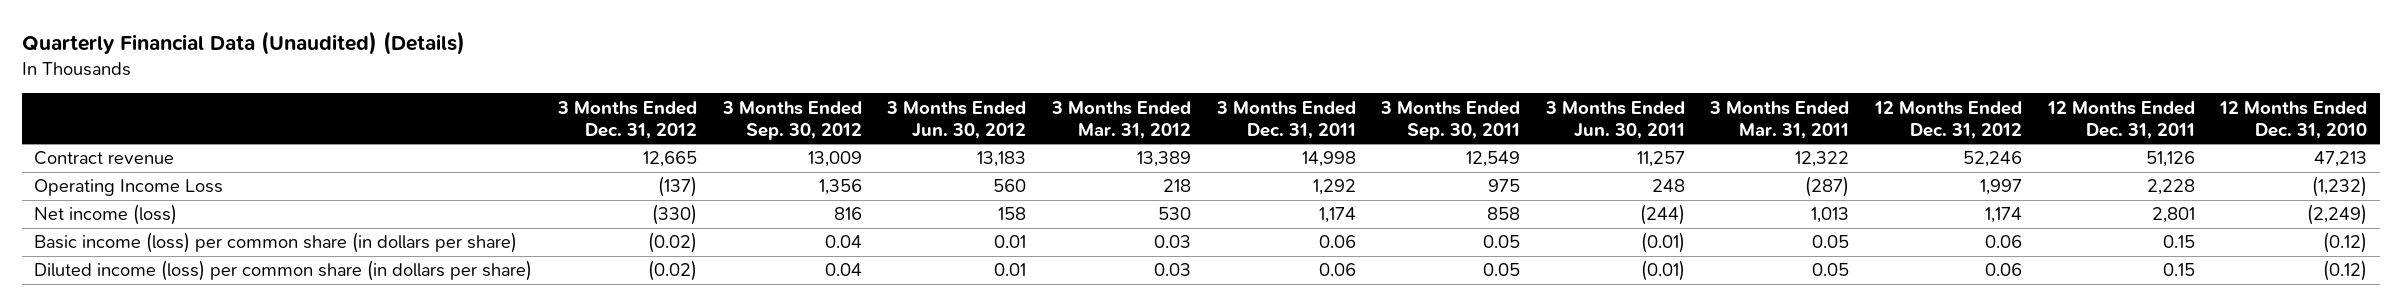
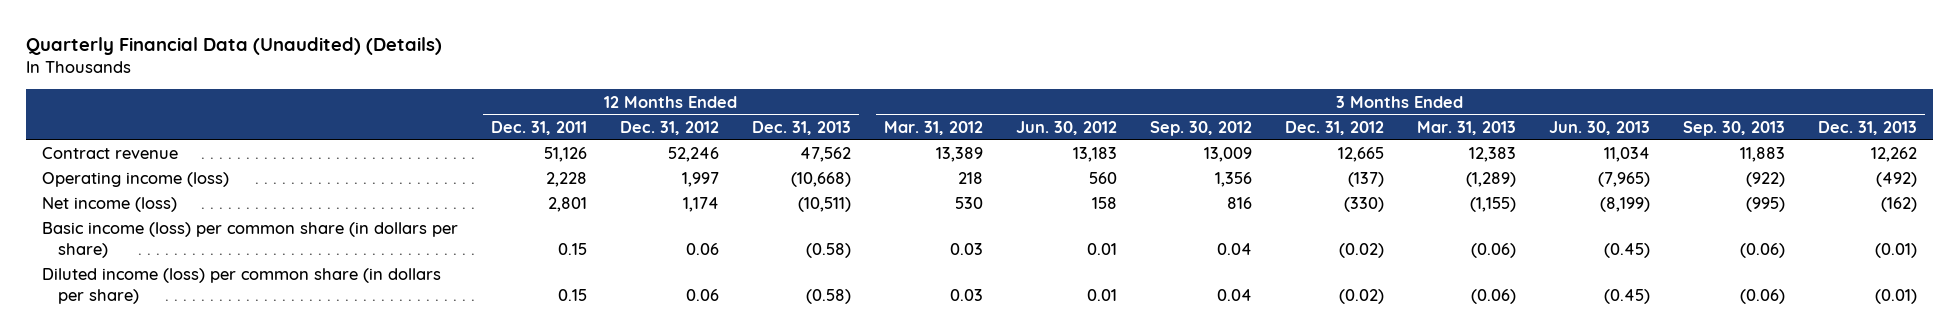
[1215,100,1356,139] 3 Months Ended Dec. 31, 2011 -> none
[1380,100,1521,140] 3 Months Ended Sep. 30, 2011 -> none
[1544,100,1685,139] 3 Months Ended Jun. 30, 2011 -> none
[1709,100,1850,139] 3 Months Ended Mar. 31, 2011 -> none
[2219,100,2368,139] 12 Months Ended Dec. 31, 2010 -> none
none -> [752,120,852,135] Dec. 31, 2013
none -> [1416,120,1516,135] Mar. 31, 2013
none -> [1548,120,1650,135] Jun. 30, 2013
none -> [1682,120,1785,136] Sep. 30, 2013
none -> [1817,120,1917,135] Dec. 31, 2013
[34,179,224,197] Operating Income Loss -> [42,172,230,188] Operating income (loss)

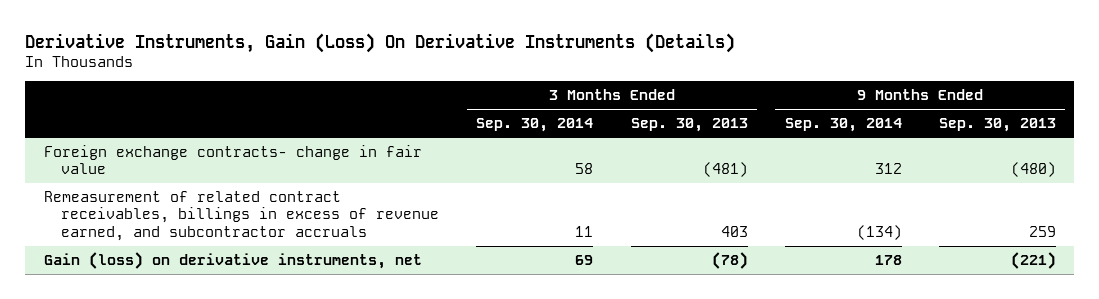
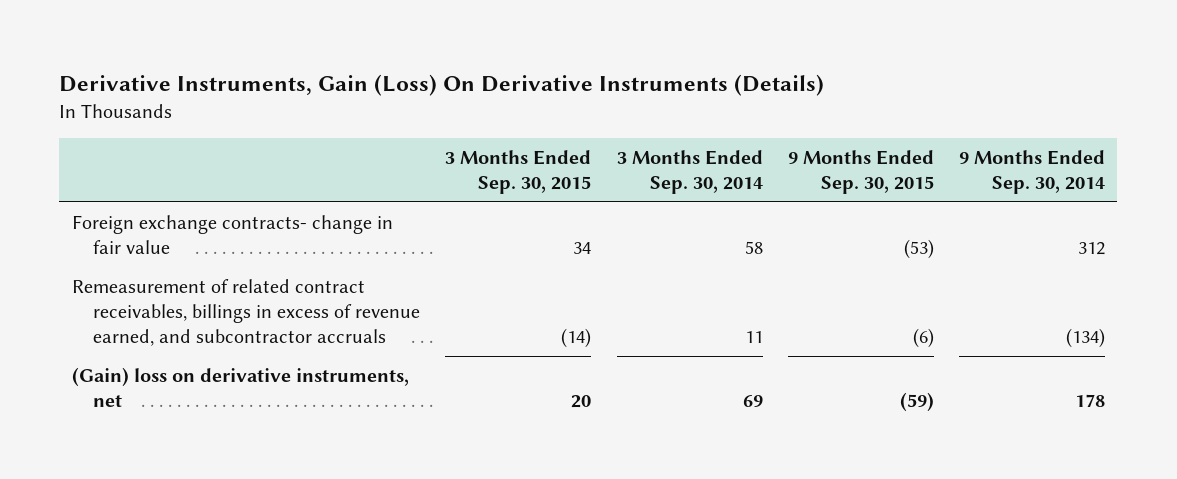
[630,118,748,133] Sep. 30, 2013 -> none
[938,118,1056,133] Sep. 30, 2013 -> none
none -> [445,149,592,194] 3 Months Ended Sep. 30, 2015
none -> [787,149,934,194] 9 Months Ended Sep. 30, 2015
[43,252,422,270] Gain (loss) on derivative instruments, net -> [72,367,410,407] (Gain) loss on derivative instruments, net

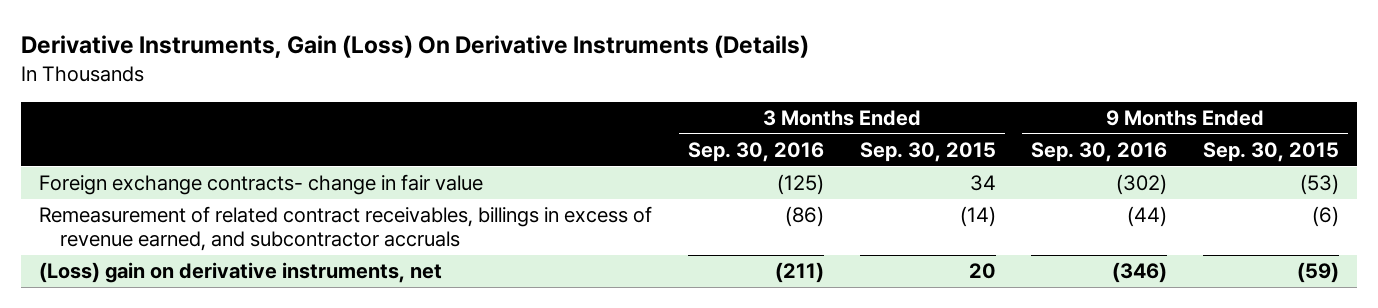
[616,149,763,194] 3 Months Ended Sep. 30, 2014 -> none
[958,149,1105,194] 9 Months Ended Sep. 30, 2014 -> none
none -> [687,142,824,163] Sep. 30, 2016
none -> [1031,142,1168,163] Sep. 30, 2016
[72,367,410,407] (Gain) loss on derivative instruments, net -> [39,262,443,284] (Loss) gain on derivative instruments, net

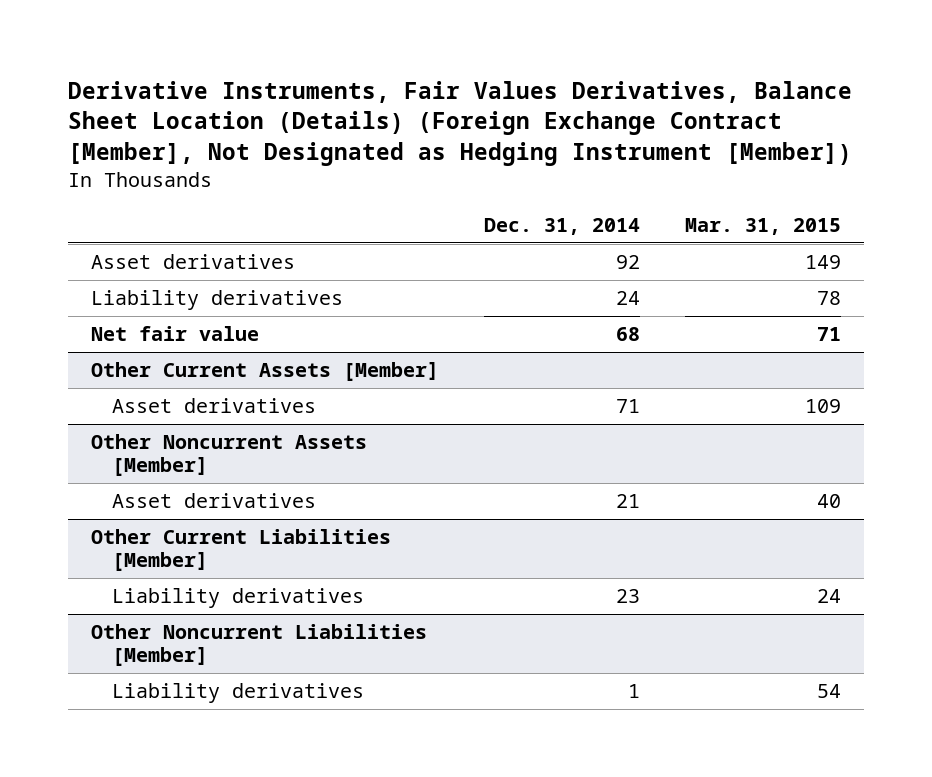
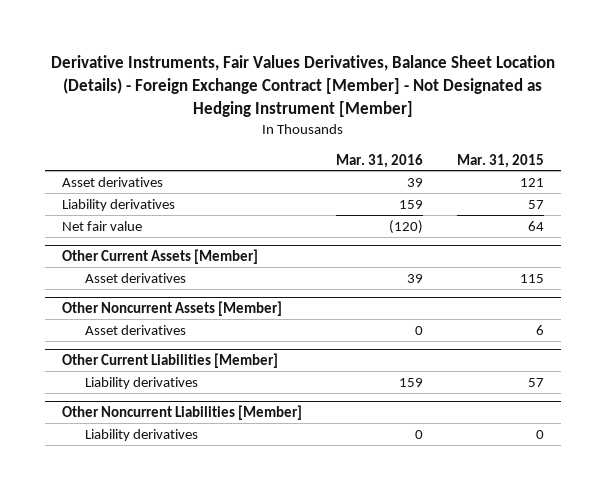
[68,80,853,167] Derivative Instruments, Fair Values Derivatives, Balance Sheet Location (Details) (Foreign Exchange Contract [Member], Not Designated as Hedging Instrument [Member]) -> [50,55,555,118] Derivative Instruments, Fair Values Derivatives, Balance Sheet Location (Details) - Foreign Exchange Contract [Member] - Not Designated as Hedging Instrument [Member]
[484,217,641,235] Dec. 31, 2014 -> none
none -> [335,153,423,168] Mar. 31, 2016
[805,255,842,270] 149 -> [519,177,544,187] 121
[817,291,842,306] 78 -> [527,199,544,209] 57
[817,327,842,342] 71 -> [527,220,544,231] 64
[805,399,842,414] 109 -> [519,273,544,283] 115
[817,494,842,509] 40 -> [535,324,544,335] 6
[817,589,842,604] 24 -> [527,377,544,387] 57
[817,684,842,699] 54 -> [535,429,544,439] 0

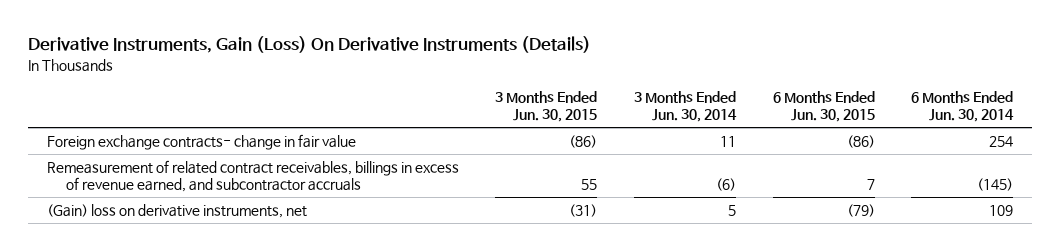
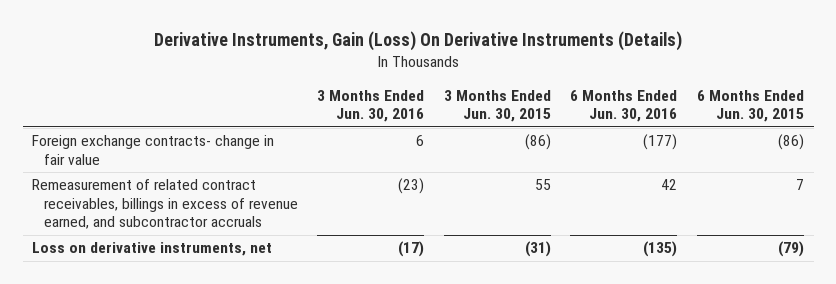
[634,91,738,123] 3 Months Ended Jun. 30, 2014 -> none
[911,91,1015,123] 6 Months Ended Jun. 30, 2014 -> none
none -> [317,89,425,123] 3 Months Ended Jun. 30, 2016
none -> [570,89,678,123] 6 Months Ended Jun. 30, 2016
[46,204,307,219] (Gain) loss on derivative instruments, net -> [32,242,273,257] Loss on derivative instruments, net

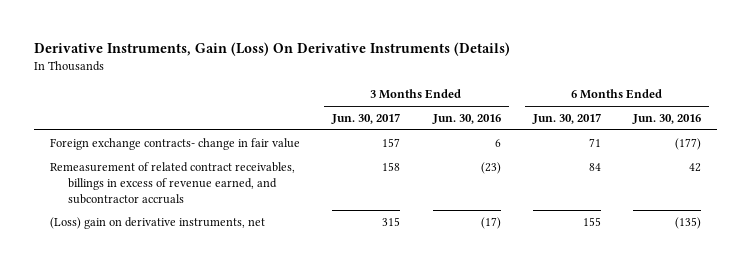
[443,89,551,123] 3 Months Ended Jun. 30, 2015 -> none
[696,89,804,123] 6 Months Ended Jun. 30, 2015 -> none
none -> [331,112,401,124] Jun. 30, 2017
none -> [531,112,601,124] Jun. 30, 2017
[32,242,273,257] Loss on derivative instruments, net -> [49,216,265,229] (Loss) gain on derivative instruments, net

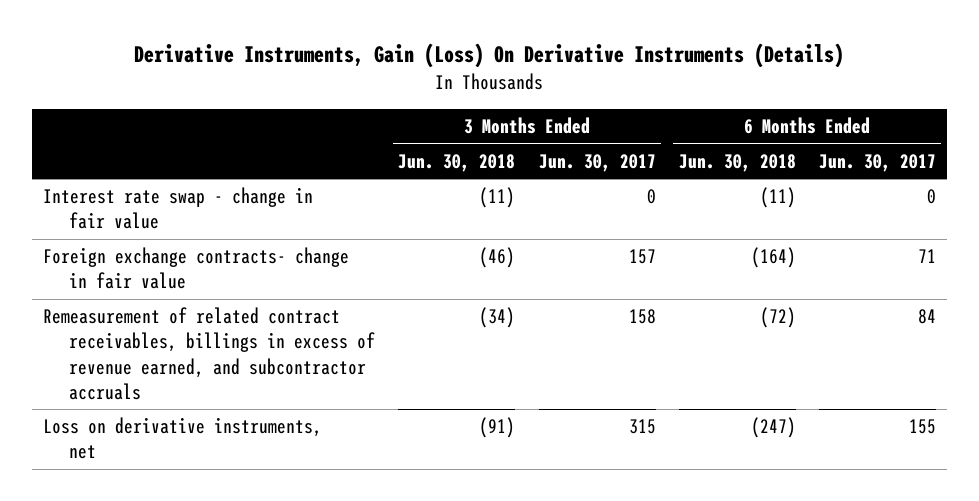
[431,113,501,124] Jun. 30, 2016 -> none
[632,113,702,124] Jun. 30, 2016 -> none
none -> [398,153,516,172] Jun. 30, 2018
none -> [678,153,796,172] Jun. 30, 2018
none -> [43,187,314,230] Interest rate swap - change in fair value
[49,216,265,229] (Loss) gain on derivative instruments, net -> [43,417,323,460] Loss on derivative instruments, net

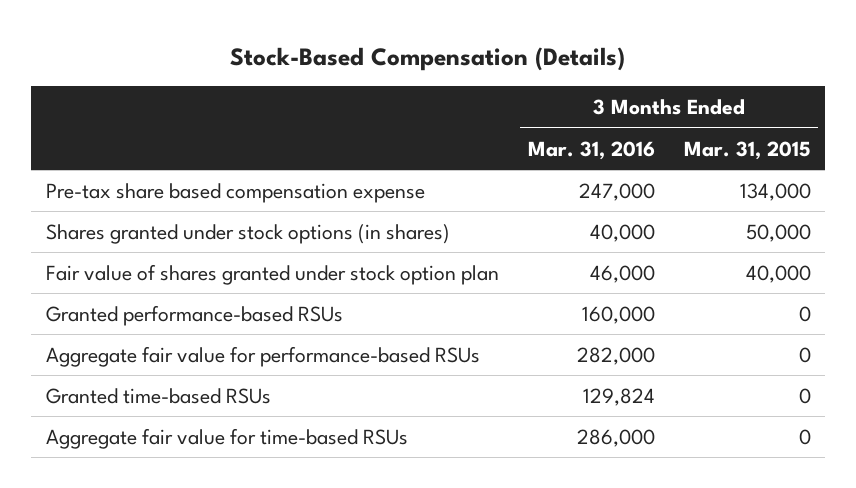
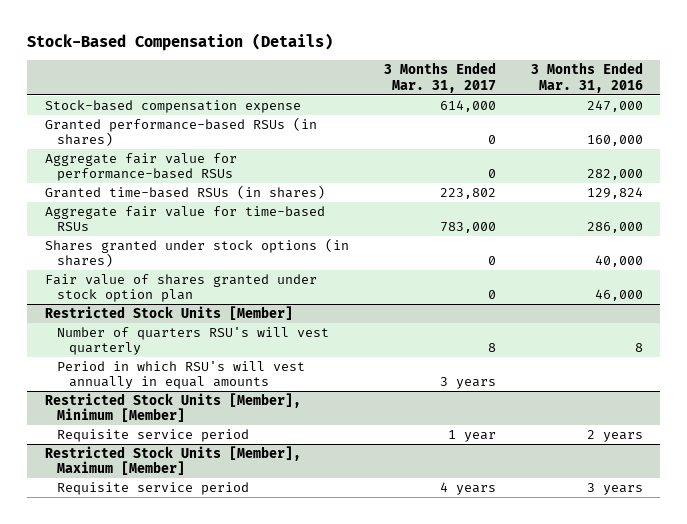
[683,140,811,160] Mar. 31, 2015 -> none
none -> [383,62,496,93] 3 Months Ended Mar. 31, 2017
[45,182,425,203] Pre-tax share based compensation expense -> [44,100,301,114] Stock-based compensation expense
[45,304,343,326] Granted performance-based RSUs -> [44,117,317,147] Granted performance-based RSUs (in shares)
[45,387,271,404] Granted time-based RSUs -> [44,185,325,200] Granted time-based RSUs (in shares)
[45,223,450,244] Shares granted under stock options (in shares) -> [44,238,349,268] Shares granted under stock options (in shares)
[45,263,499,285] Fair value of shares granted under stock option plan -> [44,274,317,303] Fair value of shares granted under stock option plan
none -> [44,306,293,321] Restricted Stock Units [Member]
none -> [57,327,330,356] Number of quarters RSU's will vest quarterly
none -> [57,361,306,390] Period in which RSU's will vest annually in equal amounts
none -> [44,393,301,423] Restricted Stock Units [Member], Minimum [Member]
none -> [57,429,250,443] Requisite service period
none -> [44,446,301,476] Restricted Stock Units [Member], Maximum [Member]
none -> [57,482,250,496] Requisite service period

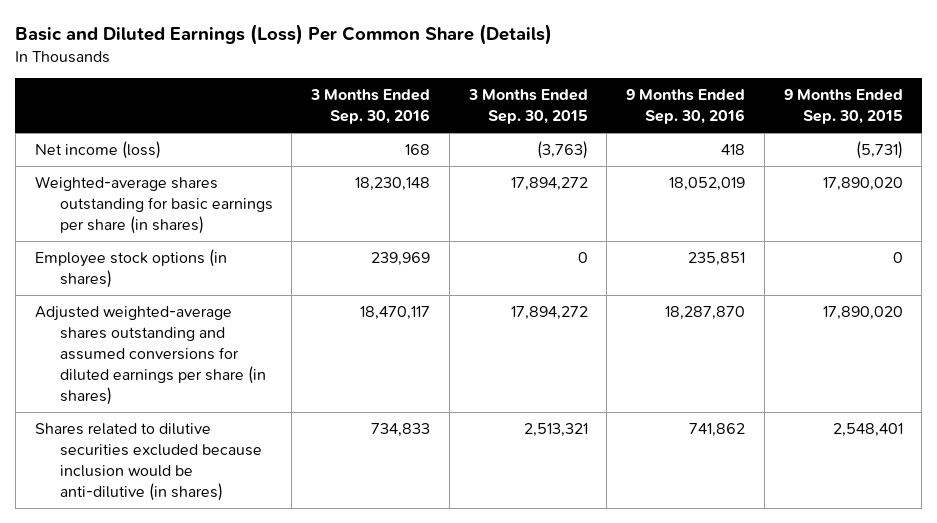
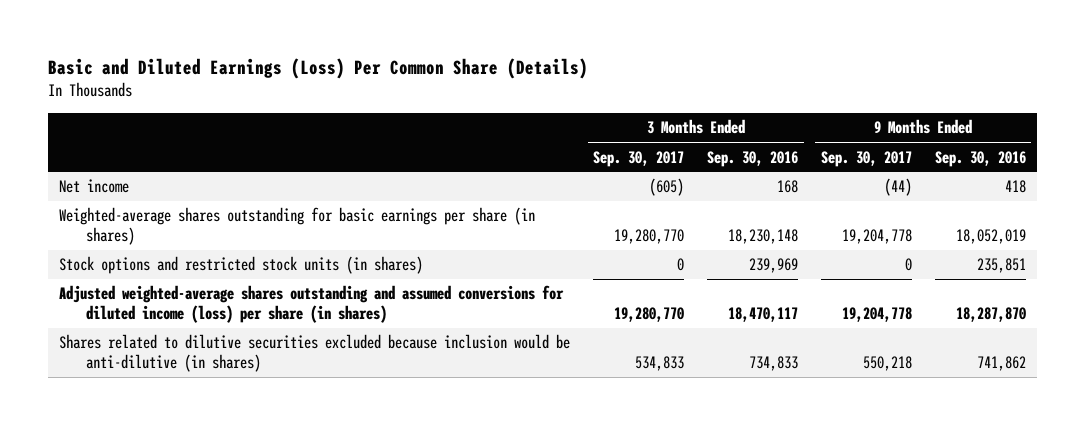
[467,89,588,125] 3 Months Ended Sep. 30, 2015 -> none
[783,89,903,125] 9 Months Ended Sep. 30, 2015 -> none
none -> [593,150,685,167] Sep. 30, 2017
none -> [820,150,912,167] Sep. 30, 2017
[34,141,161,160] Net income (loss) -> [59,179,130,194] Net income
[34,249,227,288] Employee stock options (in shares) -> [59,256,424,275] Stock options and restricted stock units (in shares)
[34,306,266,405] Adjusted weighted-average shares outstanding and assumed conversions for diluted earnings per share (in shares) -> [59,285,565,324] Adjusted weighted-average shares outstanding and assumed conversions for diluted income (loss) per share (in shares)

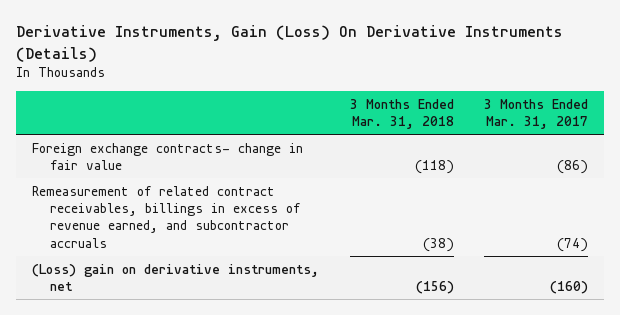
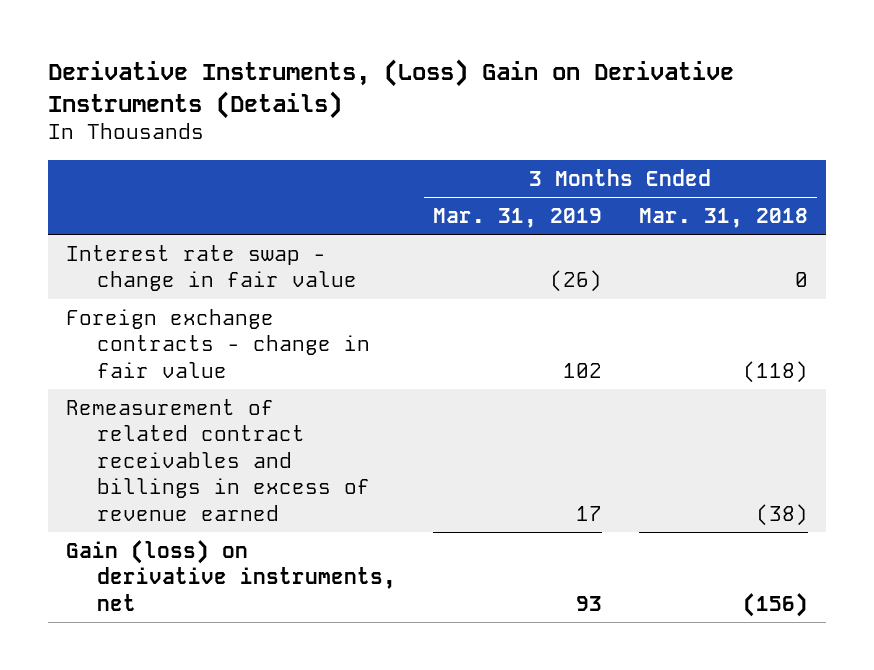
[16,25,564,62] Derivative Instruments, Gain (Loss) On Derivative Instruments (Details) -> [47,58,734,119] Derivative Instruments, (Loss) Gain on Derivative Instruments (Details)
[484,98,589,129] 3 Months Ended Mar. 31, 2017 -> none
none -> [432,208,602,229] Mar. 31, 2019
none -> [65,244,357,292] Interest rate swap - change in fair value
[31,142,303,170] Foreign exchange contracts- change in fair value -> [65,308,370,378] Foreign exchange contracts - change in fair value
[31,185,301,248] Remeasurement of related contract receivables, billings in excess of revenue earned, and subcontractor accruals -> [65,398,370,521] Remeasurement of related contract receivables and billings in excess of revenue earned
[31,263,319,291] (Loss) gain on derivative instruments, net -> [65,539,396,611] Gain (loss) on derivative instruments, net

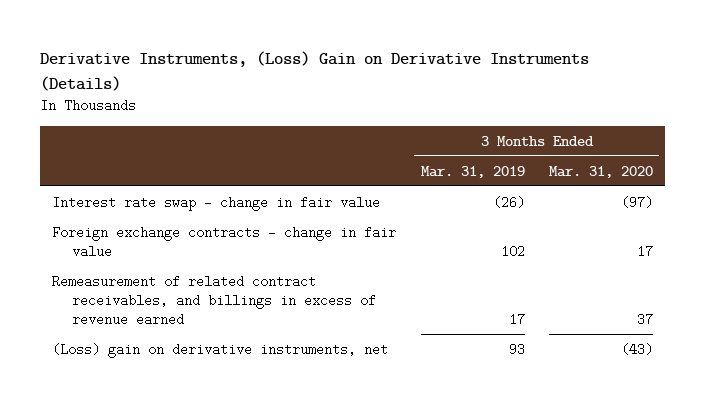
[638,208,808,229] Mar. 31, 2018 -> none
none -> [549,165,654,178] Mar. 31, 2020
[65,398,370,521] Remeasurement of related contract receivables and billings in excess of revenue earned -> [51,274,376,326] Remeasurement of related contract receivables, and billings in excess of revenue earned
[65,539,396,611] Gain (loss) on derivative instruments, net -> [51,342,388,358] (Loss) gain on derivative instruments, net

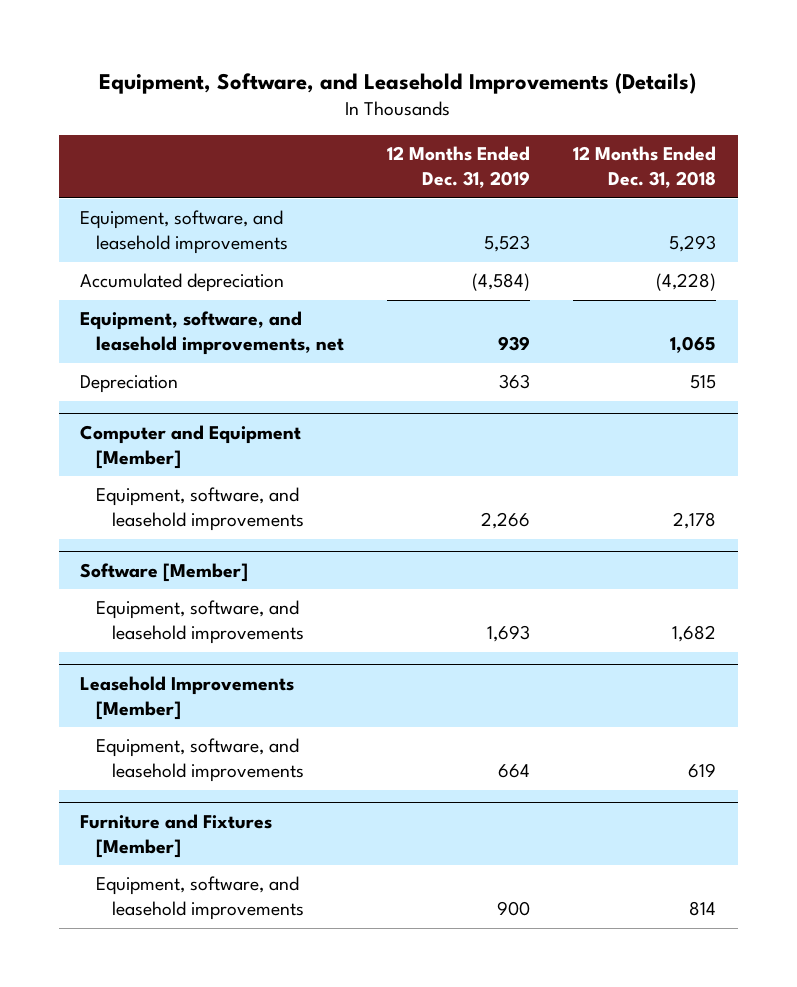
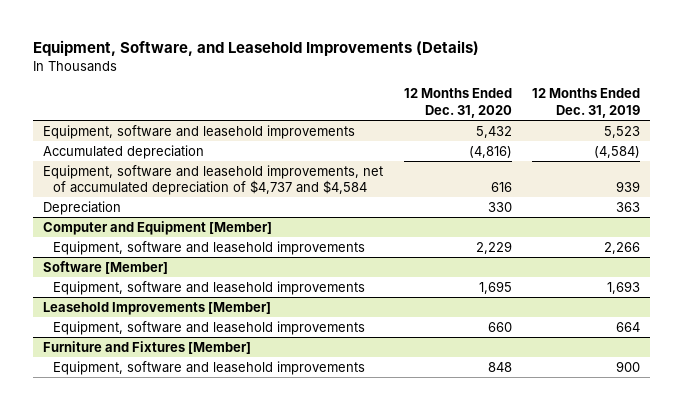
[573,146,717,189] 12 Months Ended Dec. 31, 2018 -> none
none -> [403,88,512,118] 12 Months Ended Dec. 31, 2020
[80,210,289,255] Equipment, software, and leasehold improvements -> [43,124,356,139] Equipment, software and leasehold improvements
[80,311,345,356] Equipment, software, and leasehold improvements, net -> [43,164,384,196] Equipment, software and leasehold improvements, net of accumulated depreciation of $4,737 and $4,584
[96,487,305,532] Equipment, software, and leasehold improvements -> [53,240,366,255] Equipment, software and leasehold improvements
[96,600,305,645] Equipment, software, and leasehold improvements -> [53,280,366,295] Equipment, software and leasehold improvements
[96,738,305,783] Equipment, software, and leasehold improvements -> [53,320,366,335] Equipment, software and leasehold improvements
[96,876,305,921] Equipment, software, and leasehold improvements -> [53,360,366,375] Equipment, software and leasehold improvements

